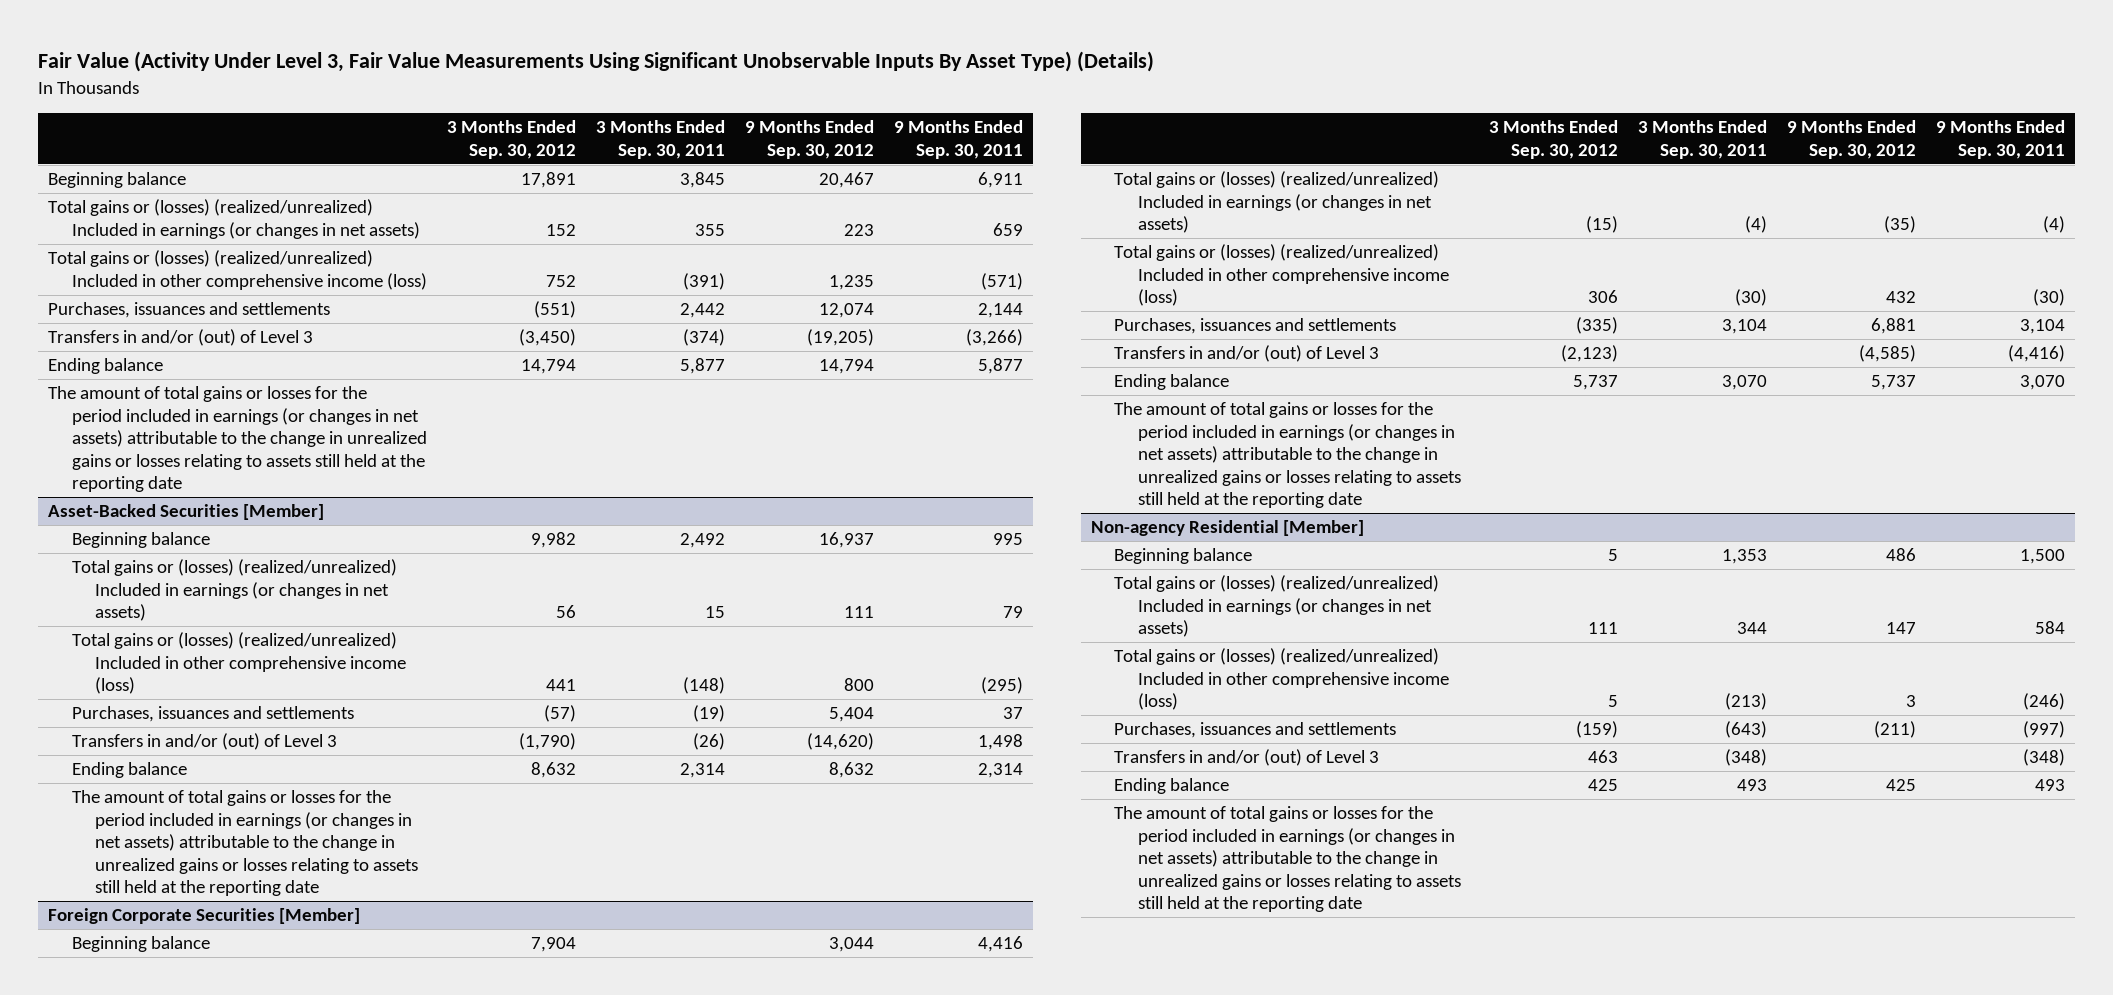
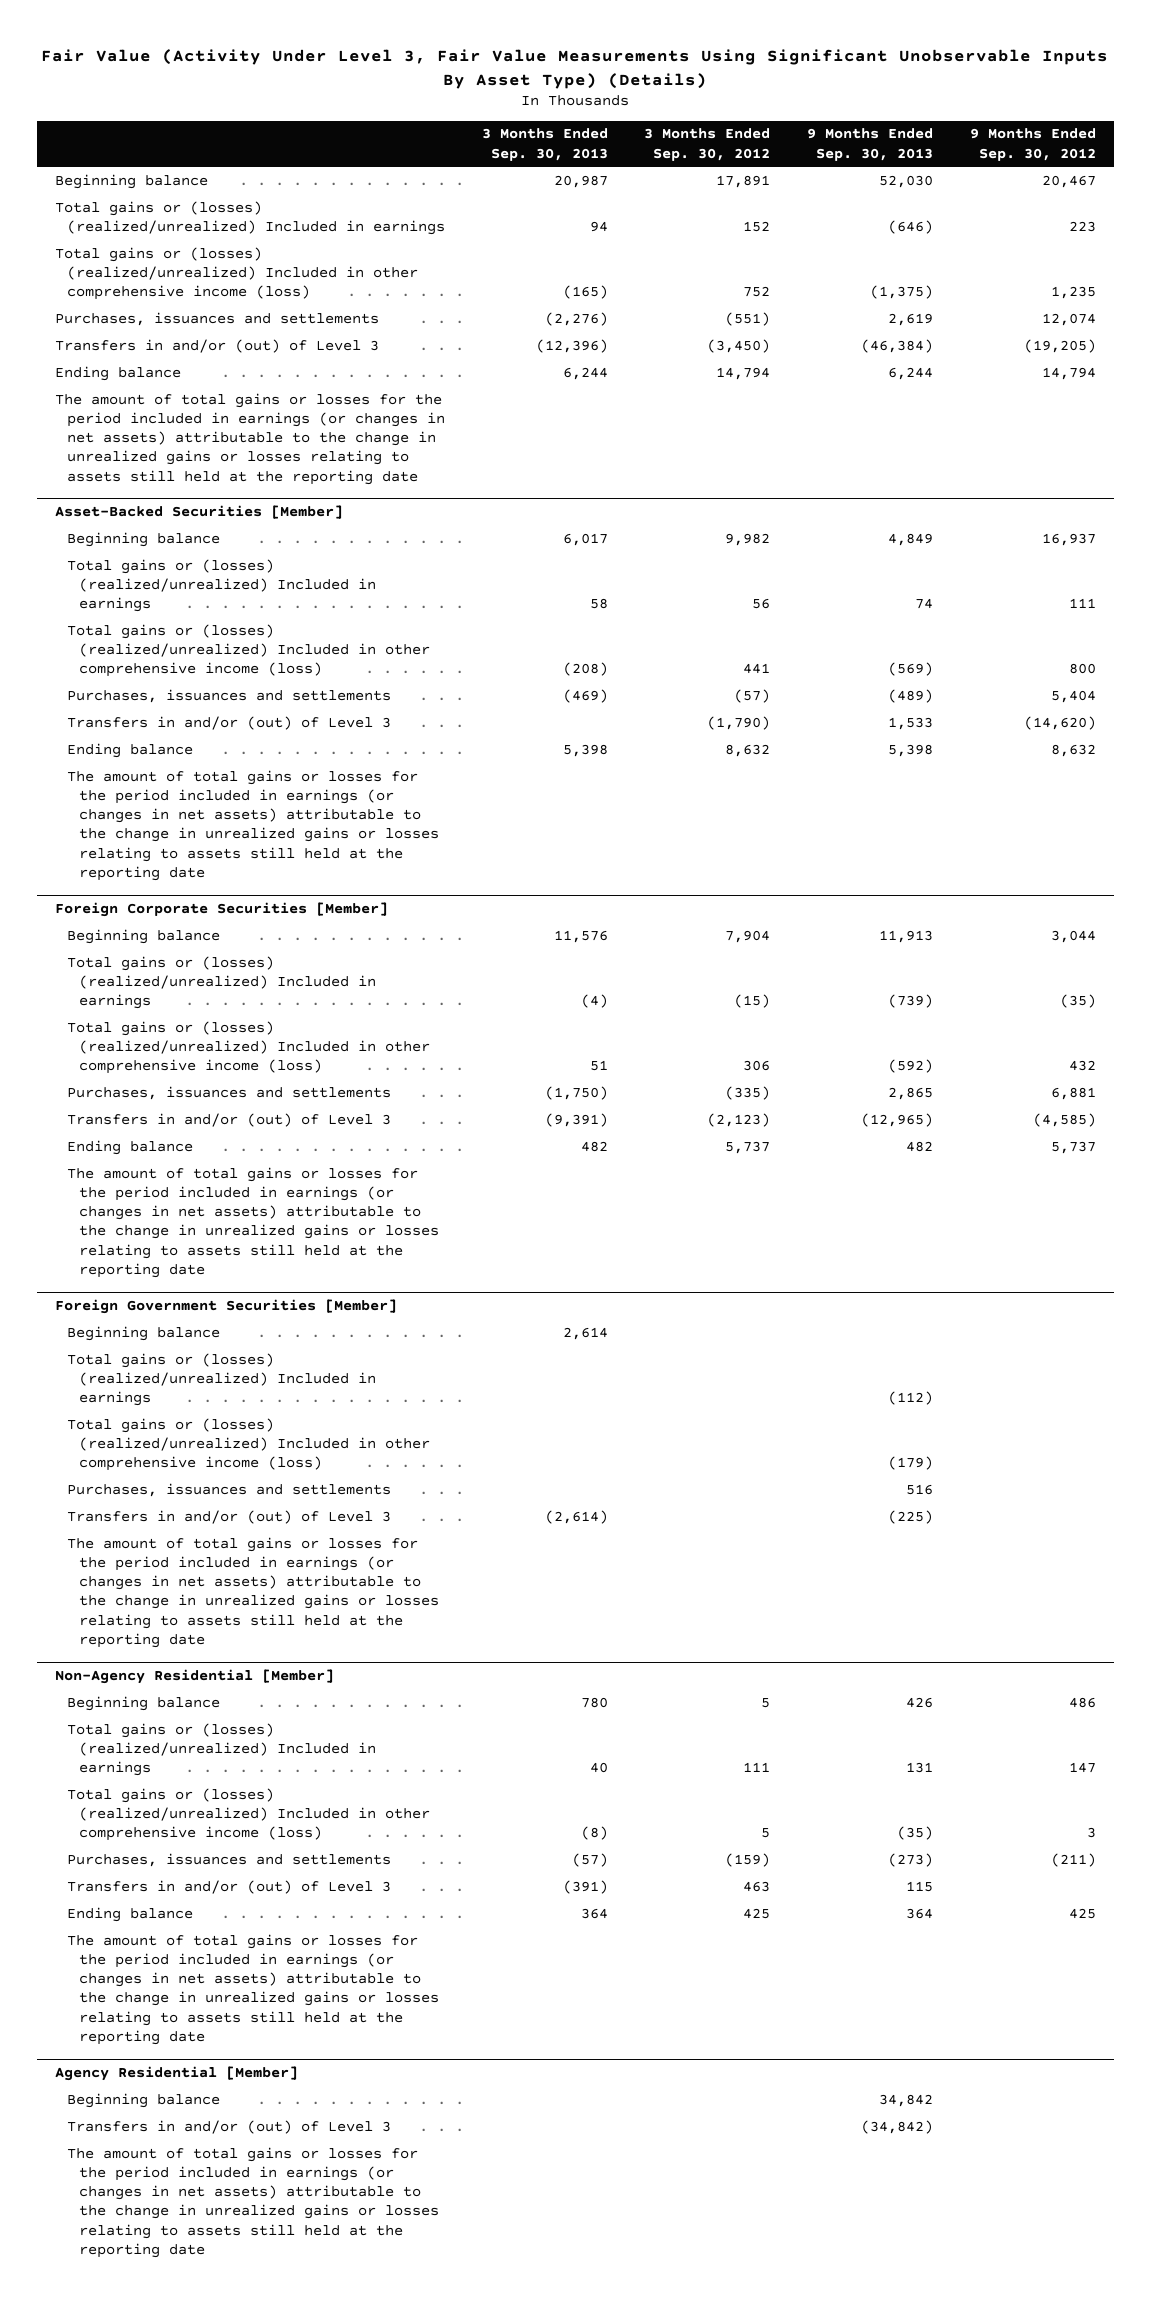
[595,120,725,159] 3 Months Ended Sep. 30, 2011 -> none
[893,120,1023,159] 9 Months Ended Sep. 30, 2011 -> none
none -> [481,128,608,161] 3 Months Ended Sep. 30, 2013
none -> [806,128,933,161] 9 Months Ended Sep. 30, 2013
[47,199,420,239] Total gains or (losses) (realized/unrealized) Included in earnings (or changes in net assets) -> [55,200,446,235] Total gains or (losses) (realized/unrealized) Included in earnings
[71,559,397,622] Total gains or (losses) (realized/unrealized) Included in earnings (or changes in net assets) -> [67,558,377,613] Total gains or (losses) (realized/unrealized) Included in earnings
[1114,171,1440,234] Total gains or (losses) (realized/unrealized) Included in earnings (or changes in net assets) -> [67,955,377,1010] Total gains or (losses) (realized/unrealized) Included in earnings
none -> [55,1299,398,1315] Foreign Government Securities [Member]
none -> [67,1325,221,1341] Beginning balance
none -> [67,1352,377,1407] Total gains or (losses) (realized/unrealized) Included in earnings
none -> [67,1417,431,1472] Total gains or (losses) (realized/unrealized) Included in other comprehensive income (loss)
none -> [67,1482,392,1497] Purchases, issuances and settlements
none -> [67,1509,392,1524] Transfers in and/or (out) of Level 3
none -> [67,1536,440,1648] The amount of total gains or losses for the period included in earnings (or changes in net assets) attributable to the change in unrealized gains or losses relating to assets still held at the reporting date
[1090,520,1364,537] Non-agency Residential [Member] -> [55,1669,335,1685] Non-Agency Residential [Member]
[1114,575,1440,638] Total gains or (losses) (realized/unrealized) Included in earnings (or changes in net assets) -> [67,1722,377,1777] Total gains or (losses) (realized/unrealized) Included in earnings
none -> [55,2066,299,2082] Agency Residential [Member]
none -> [67,2092,221,2108] Beginning balance
none -> [67,2119,392,2134] Transfers in and/or (out) of Level 3
none -> [67,2146,440,2258] The amount of total gains or losses for the period included in earnings (or changes in net assets) attributable to the change in unrealized gains or losses relating to assets still held at the reporting date

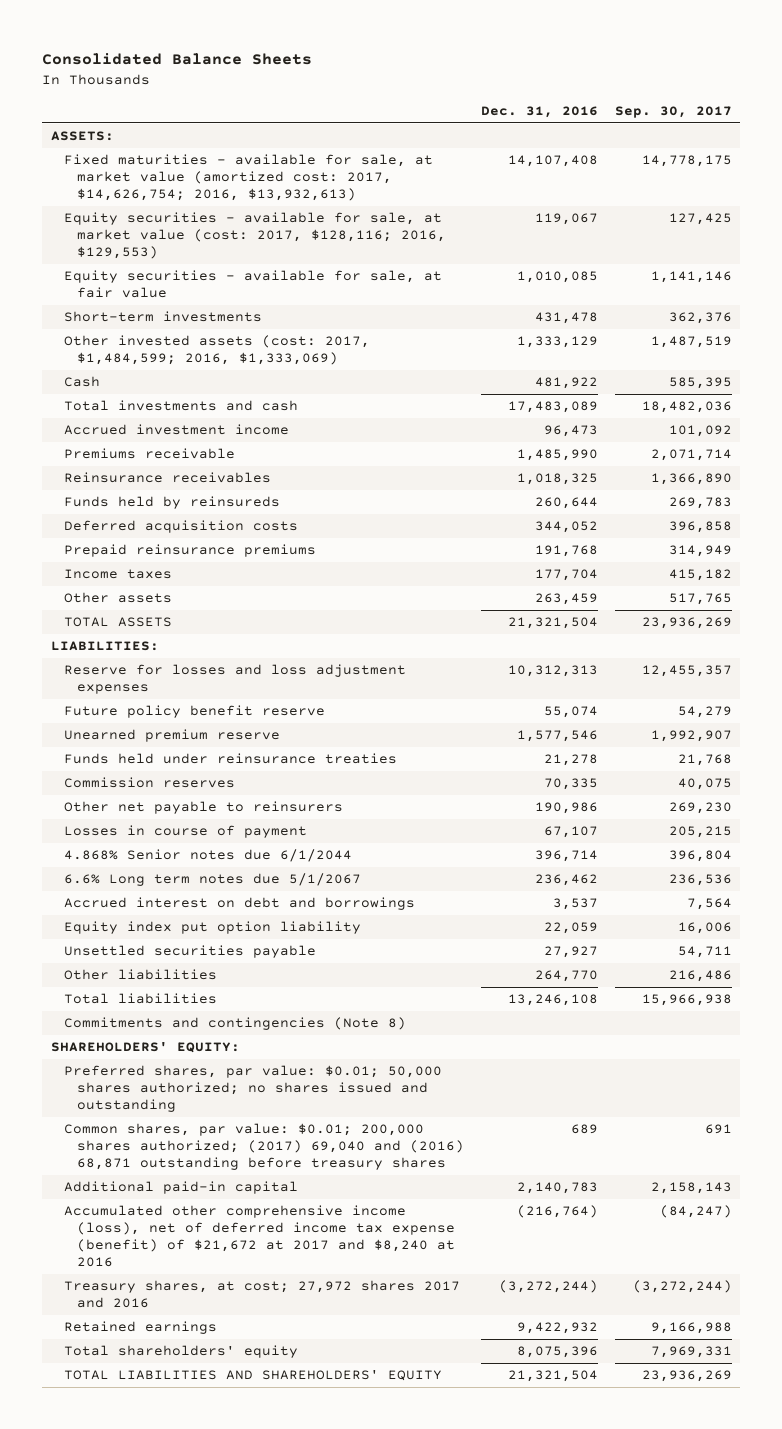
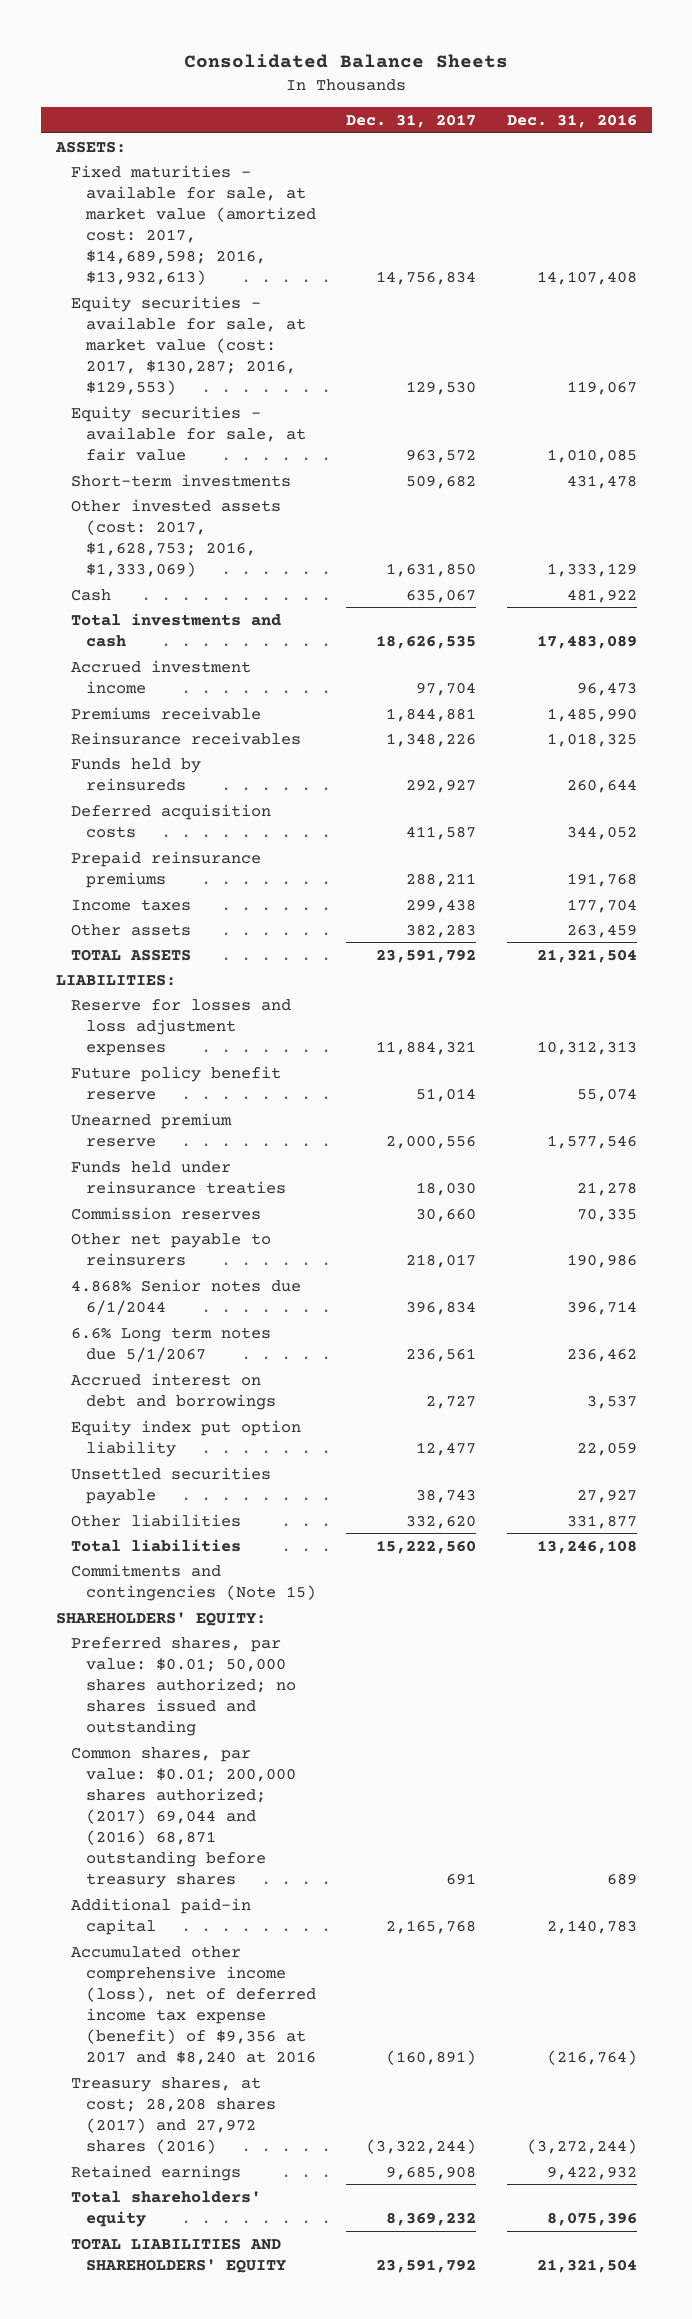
[614,105,732,118] Sep. 30, 2017 -> none
none -> [346,113,477,128] Dec. 31, 2017
[63,154,433,201] Fixed maturities - available for sale, at market value (amortized cost: 2017, $14,626,754; 2016, $13,932,613) -> [71,164,317,286] Fixed maturities - available for sale, at market value (amortized cost: 2017, $14,689,598; 2016, $13,932,613)
[63,212,446,259] Equity securities - available for sale, at market value (cost: 2017, $128,116; 2016, $129,553) -> [71,295,307,396] Equity securities - available for sale, at market value (cost: 2017, $130,287; 2016, $129,553)
[63,335,370,366] Other invested assets (cost: 2017, $1,484,599; 2016, $1,333,069) -> [71,498,282,578] Other invested assets (cost: 2017, $1,628,753; 2016, $1,333,069)
[63,825,307,839] Losses in course of payment -> none
[534,970,598,983] 264,770 -> [566,1514,637,1529] 331,877
[63,1017,406,1031] Commitments and contingencies (Note 8) -> [71,1563,317,1601] Commitments and contingencies (Note 15)
[63,1123,464,1170] Common shares, par value: $0.01; 200,000 shares authorized; (2017) 69,040 and (2016) 68,871 outstanding before treasury shares -> [71,1746,297,1889] Common shares, par value: $0.01; 200,000 shares authorized; (2017) 69,044 and (2016) 68,871 outstanding before treasury shares
[63,1205,455,1267] Accumulated other comprehensive income (loss), net of deferred income tax expense (benefit) of $21,672 at 2017 and $8,240 at 2016 -> [71,1945,317,2066] Accumulated other comprehensive income (loss), net of deferred income tax expense (benefit) of $9,356 at 2017 and $8,240 at 2016
[63,1280,460,1309] Treasury shares, at cost; 27,972 shares 2017 and 2016 -> [71,2076,277,2155] Treasury shares, at cost; 28,208 shares (2017) and 27,972 shares (2016)

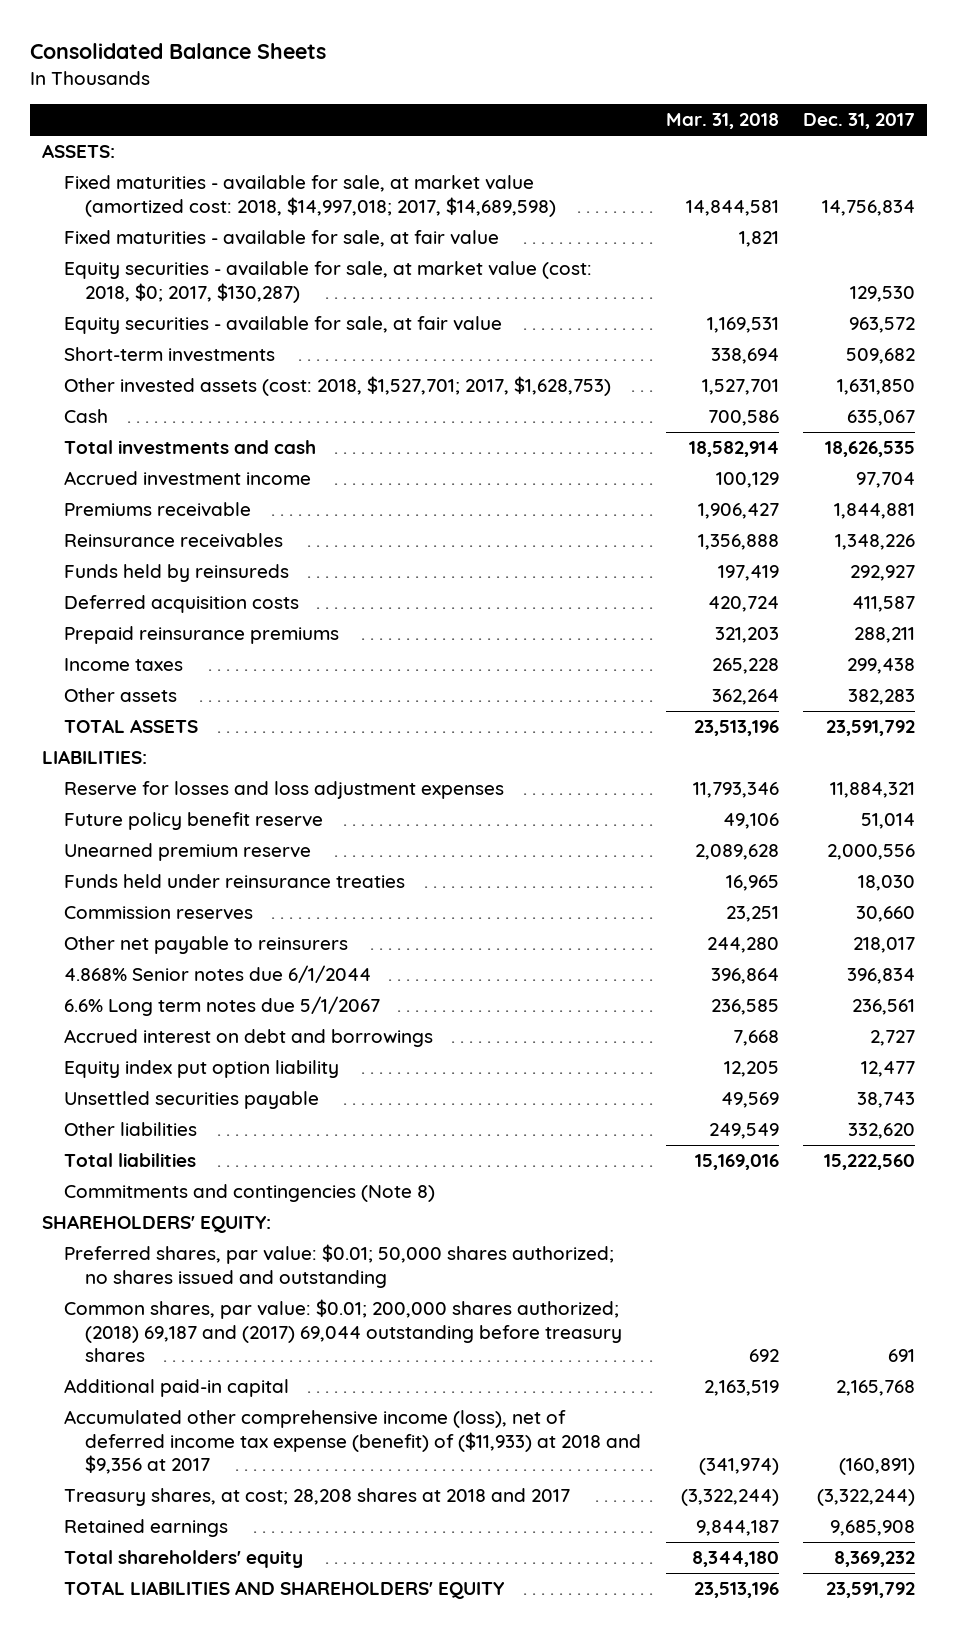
[506,113,637,128] Dec. 31, 2016 -> none
none -> [665,113,779,130] Mar. 31, 2018
[71,164,317,286] Fixed maturities - available for sale, at market value (amortized cost: 2017, $14,689,598; 2016, $13,932,613) -> [63,175,556,217] Fixed maturities - available for sale, at market value (amortized cost: 2018, $14,997,018; 2017, $14,689,598)
none -> [63,230,499,248] Fixed maturities - available for sale, at fair value
[71,295,307,396] Equity securities - available for sale, at market value (cost: 2017, $130,287; 2016, $129,553) -> [63,261,592,303] Equity securities - available for sale, at market value (cost: 2018, $0; 2017, $130,287)
[71,498,282,578] Other invested assets (cost: 2017, $1,628,753; 2016, $1,333,069) -> [63,376,611,397] Other invested assets (cost: 2018, $1,527,701; 2017, $1,628,753)
[71,1563,317,1601] Commitments and contingencies (Note 15) -> [63,1184,435,1203] Commitments and contingencies (Note 8)
[71,1746,297,1889] Common shares, par value: $0.01; 200,000 shares authorized; (2017) 69,044 and (2016) 68,871 outstanding before treasury shares -> [63,1299,622,1363] Common shares, par value: $0.01; 200,000 shares authorized; (2018) 69,187 and (2017) 69,044 outstanding before treasury shares
[71,1945,317,2066] Accumulated other comprehensive income (loss), net of deferred income tax expense (benefit) of $9,356 at 2017 and $8,240 at 2016 -> [63,1410,641,1475] Accumulated other comprehensive income (loss), net of deferred income tax expense (benefit) of ($11,933) at 2018 and $9,356 at 2017
[71,2076,277,2155] Treasury shares, at cost; 28,208 shares (2017) and 27,972 shares (2016) -> [63,1488,570,1507] Treasury shares, at cost; 28,208 shares at 2018 and 2017

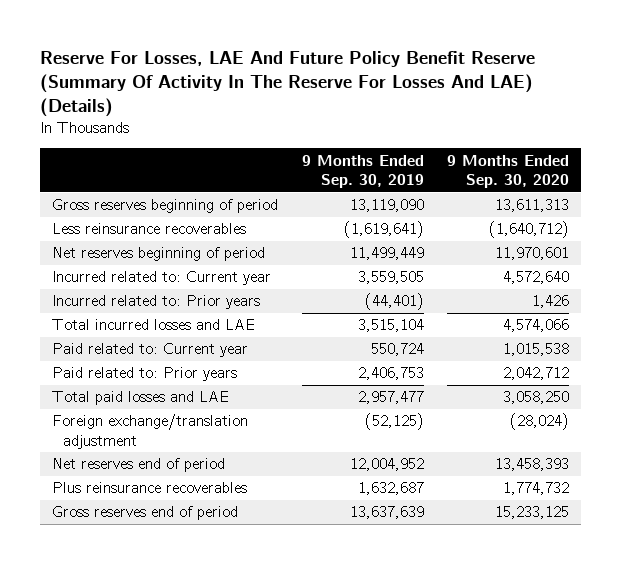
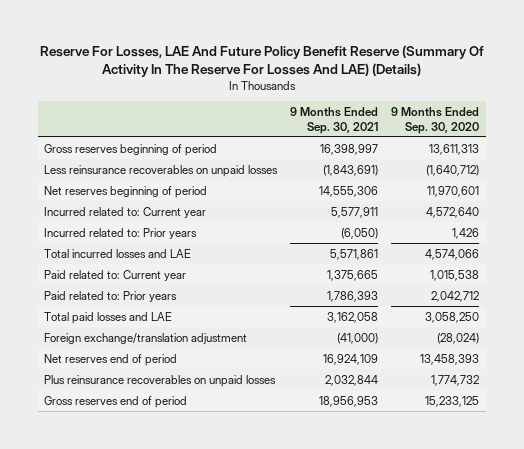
[301,154,424,188] 9 Months Ended Sep. 30, 2019 -> none
none -> [290,107,379,134] 9 Months Ended Sep. 30, 2021
[51,223,246,235] Less reinsurance recoverables -> [44,164,279,177] Less reinsurance recoverables on unpaid losses
[51,482,247,494] Plus reinsurance recoverables -> [44,374,277,387] Plus reinsurance recoverables on unpaid losses

